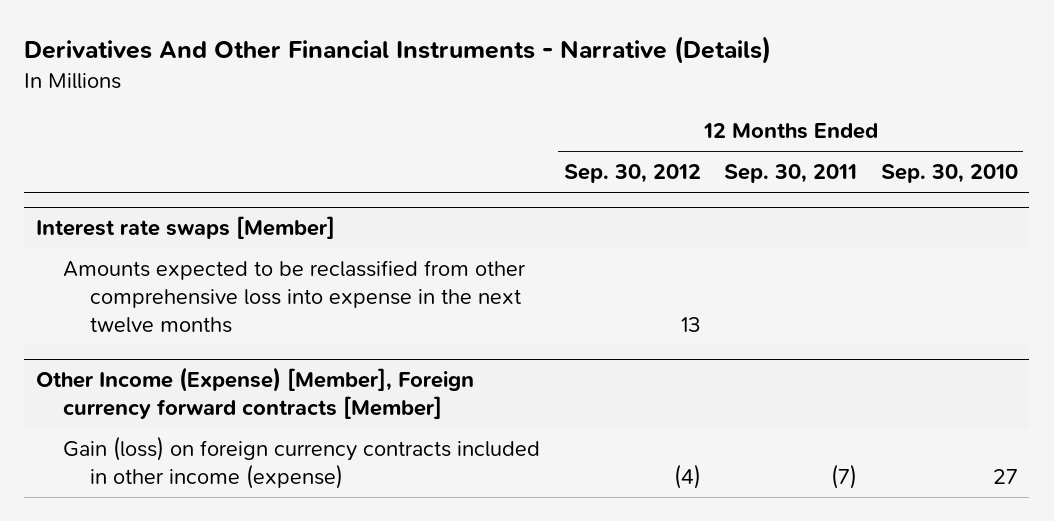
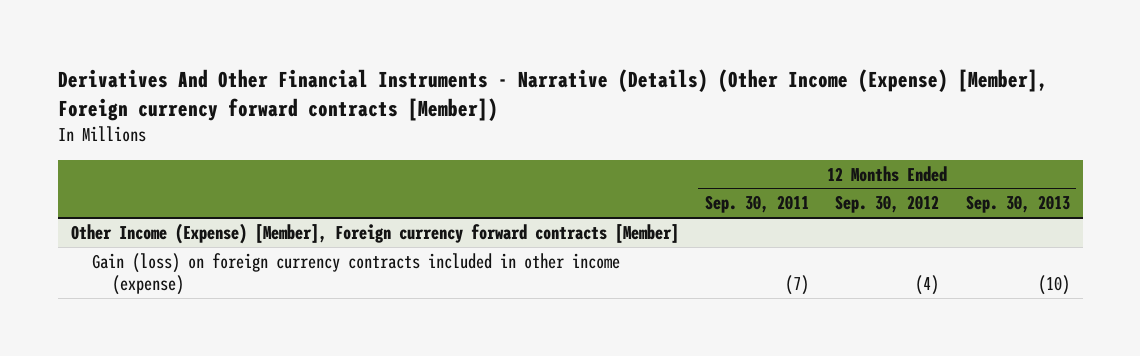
[24,36,772,65] Derivatives And Other Financial Instruments - Narrative (Details) -> [57,68,1048,121] Derivatives And Other Financial Instruments - Narrative (Details) (Other Income (Expense) [Member], Foreign currency forward contracts [Member])
[880,164,1018,184] Sep. 30, 2010 -> none
none -> [965,195,1070,214] Sep. 30, 2013
[36,216,336,240] Interest rate swaps [Member] -> none
[62,260,526,334] Amounts expected to be reclassified from other comprehensive loss into expense in the next twelve months -> none

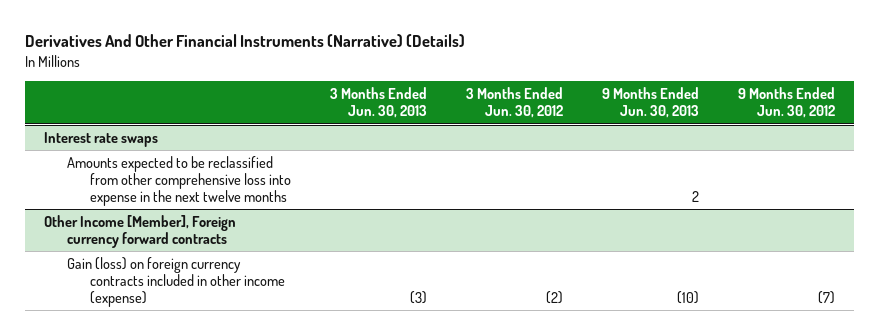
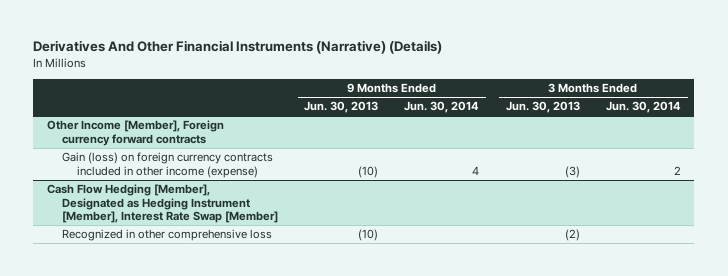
[465,87,563,119] 3 Months Ended Jun. 30, 2012 -> none
[737,87,835,119] 9 Months Ended Jun. 30, 2012 -> none
none -> [404,101,480,114] Jun. 30, 2014
none -> [606,101,682,114] Jun. 30, 2014
[44,131,159,147] Interest rate swaps -> none
[67,155,291,206] Amounts expected to be reclassified from other comprehensive loss into expense in the next twelve months -> none
none -> [46,184,278,224] Cash Flow Hedging [Member], Designated as Hedging Instrument [Member], Interest Rate Swap [Member]
none -> [61,229,272,242] Recognized in other comprehensive loss

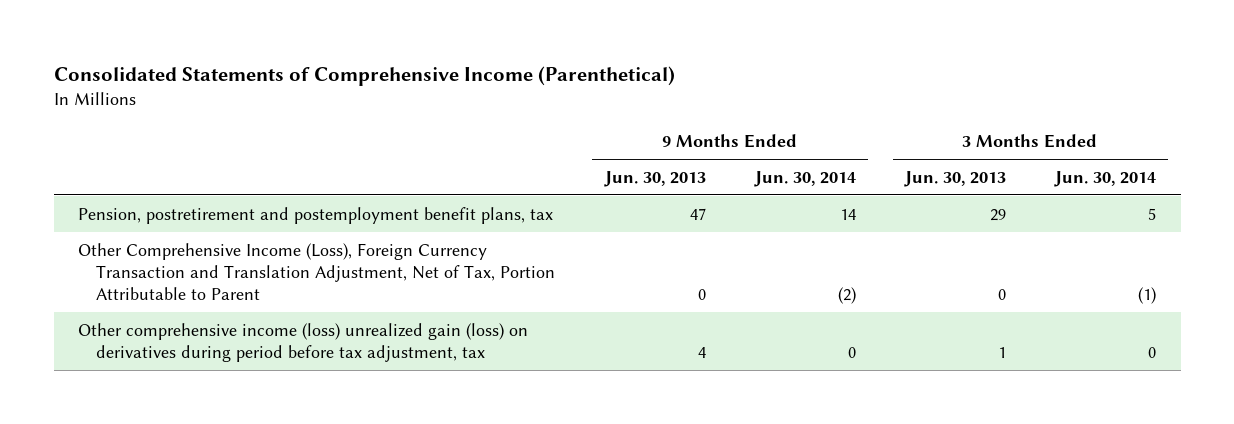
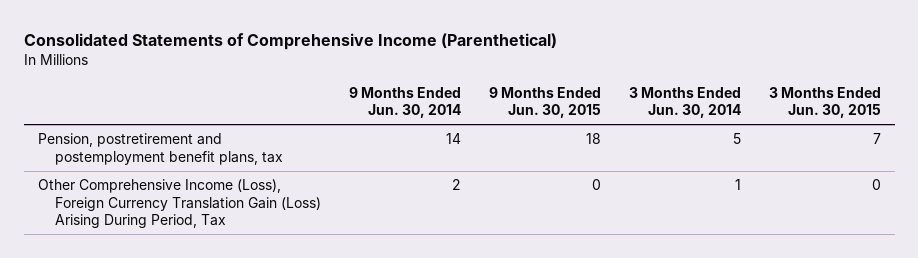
[603,170,706,187] Jun. 30, 2013 -> none
[903,170,1006,187] Jun. 30, 2013 -> none
none -> [488,86,601,119] 9 Months Ended Jun. 30, 2015
none -> [768,86,881,119] 3 Months Ended Jun. 30, 2015
[78,322,529,362] Other comprehensive income (loss) unrealized gain (loss) on derivatives during period before tax adjustment, tax -> none
[78,242,556,300] Other Comprehensive Income (Loss), Foreign Currency Transaction and Translation Adjustment, Net of Tax, Portion Attributable to Parent -> [37,179,322,229] Other Comprehensive Income (Loss), Foreign Currency Translation Gain (Loss) Arising During Period, Tax
[837,286,856,304] (2) -> [452,179,462,191] 2
[1137,286,1156,304] (1) -> [734,179,741,191] 1

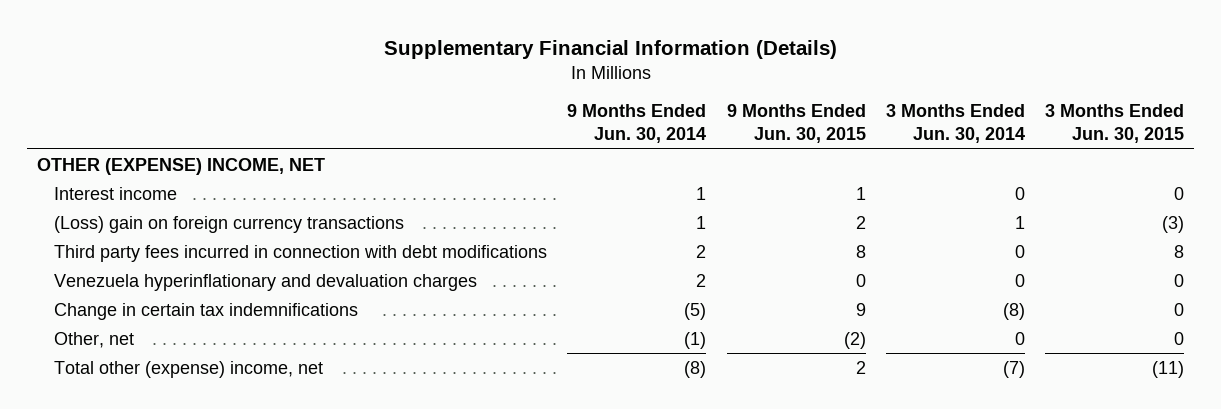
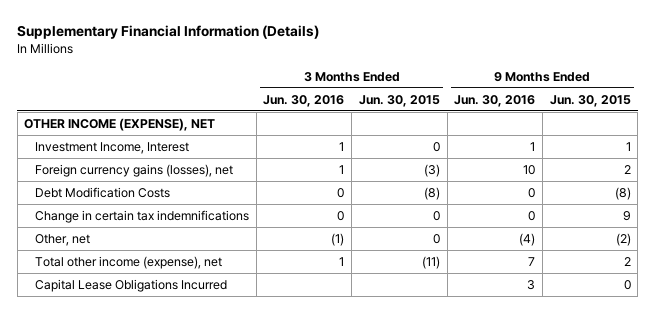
[567,104,707,144] 9 Months Ended Jun. 30, 2014 -> none
[886,104,1026,144] 3 Months Ended Jun. 30, 2014 -> none
none -> [263,94,345,107] Jun. 30, 2016
none -> [454,94,536,107] Jun. 30, 2016
[54,273,478,291] Venezuela hyperinflationary and devaluation charges -> none
[36,157,325,175] OTHER (EXPENSE) INCOME, NET -> [24,117,216,131] OTHER INCOME (EXPENSE), NET
[54,186,178,200] Interest income -> [35,141,190,154] Investment Income, Interest
[54,215,405,233] (Loss) gain on foreign currency transactions -> [35,163,234,177] Foreign currency gains (losses), net
[54,244,548,262] Third party fees incurred in connection with debt modifications -> [35,186,171,198] Debt Modification Costs
[855,244,866,258] 8 -> [614,186,631,200] (8)
[1174,244,1185,258] 8 -> [423,186,440,200] (8)
[54,360,324,378] Total other (expense) income, net -> [35,255,223,269] Total other income (expense), net
none -> [35,278,228,292] Capital Lease Obligations Incurred

